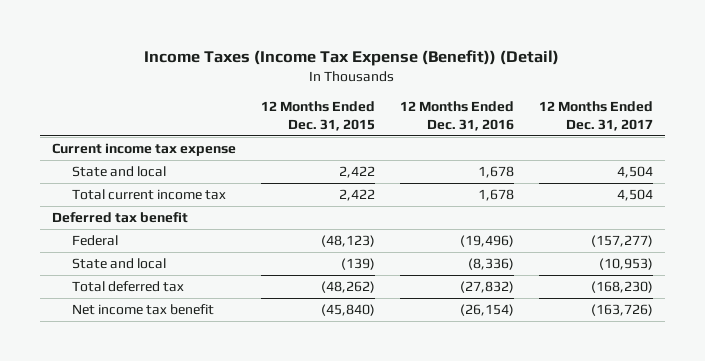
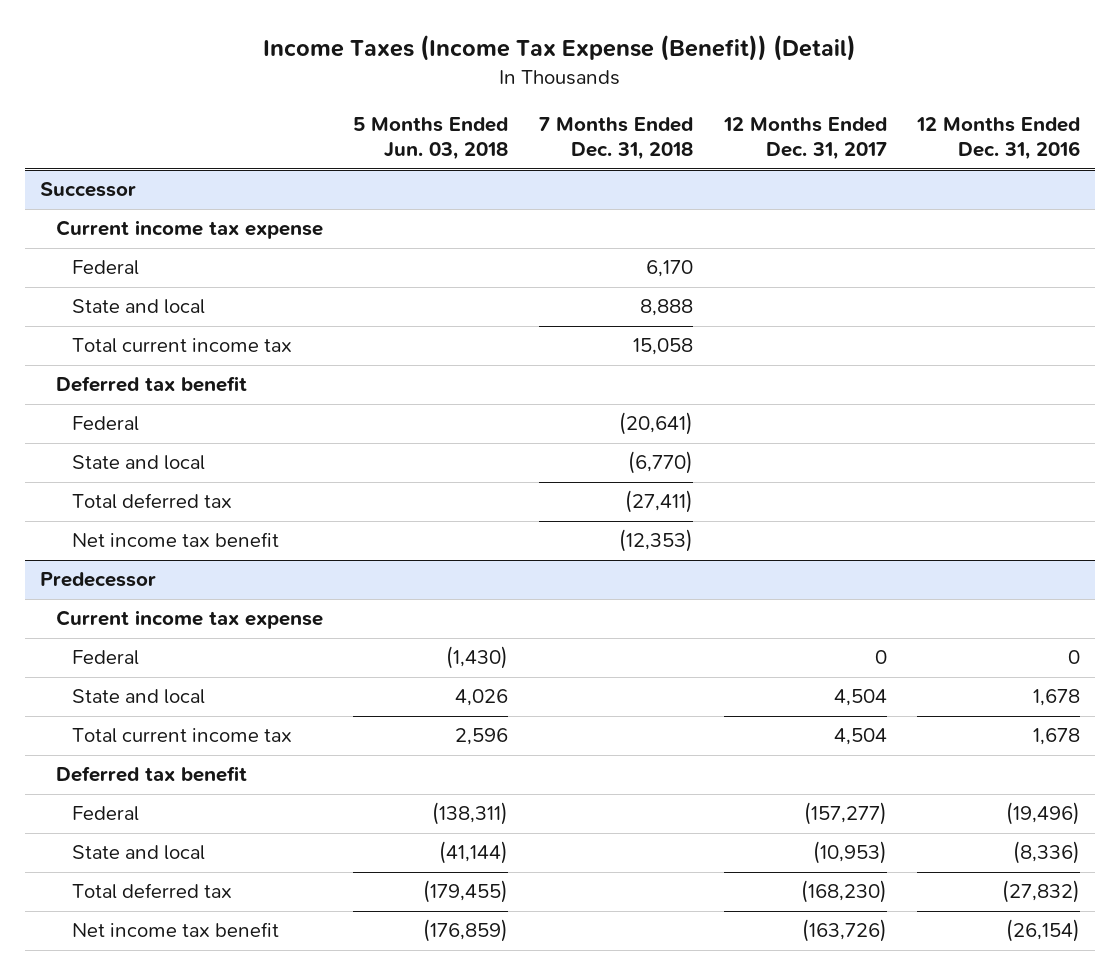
[261,101,376,131] 12 Months Ended Dec. 31, 2015 -> none
none -> [353,116,509,161] 5 Months Ended Jun. 03, 2018
none -> [538,116,693,161] 7 Months Ended Dec. 31, 2018
none -> [39,182,136,198] Successor
none -> [55,220,323,240] Current income tax expense
none -> [71,260,139,276] Federal
none -> [71,299,205,315] State and local
none -> [71,338,292,354] Total current income tax
none -> [55,376,247,393] Deferred tax benefit
none -> [71,416,139,432] Federal
none -> [71,455,205,471] State and local
none -> [71,493,232,510] Total deferred tax
none -> [71,532,279,548] Net income tax benefit
none -> [39,572,156,588] Predecessor
none -> [71,650,139,666] Federal

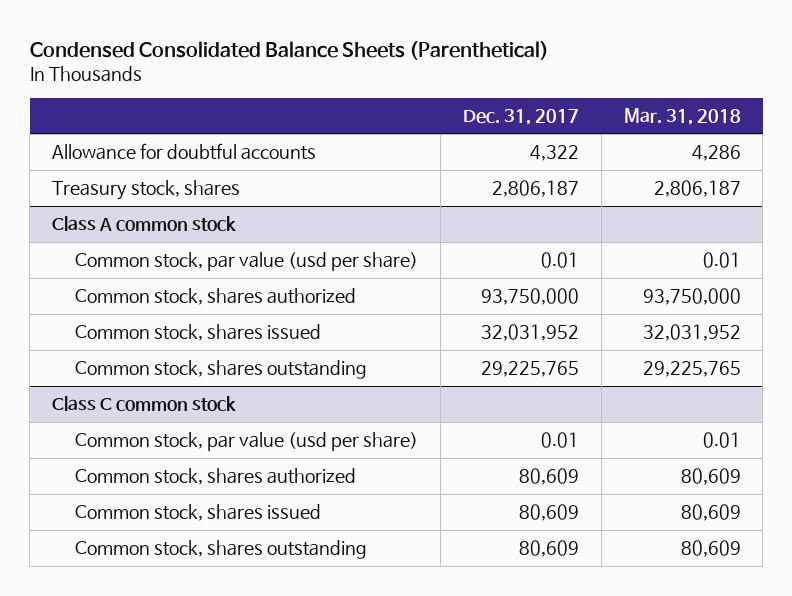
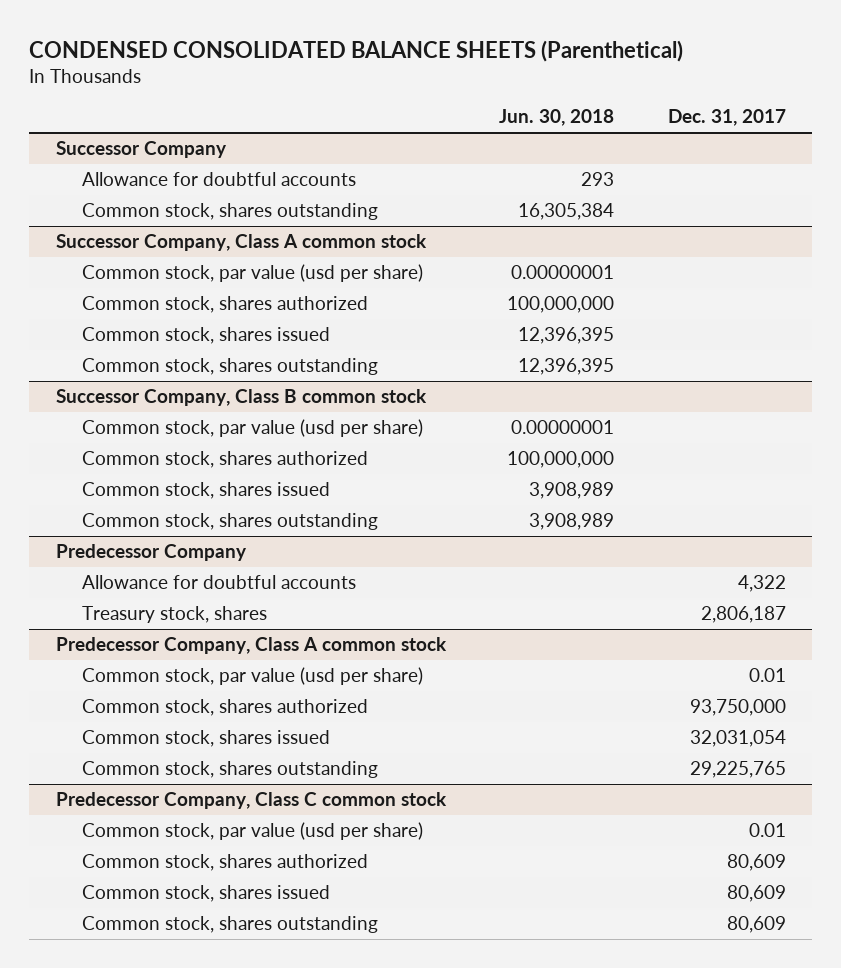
[29,40,549,60] Condensed Consolidated Balance Sheets (Parenthetical) -> [28,39,683,62] CONDENSED CONSOLIDATED BALANCE SHEETS (Parenthetical)
[623,107,741,125] Mar. 31, 2018 -> none
none -> [499,109,615,127] Jun. 30, 2018
none -> [55,141,227,159] Successor Company
none -> [81,172,356,187] Allowance for doubtful accounts
none -> [81,203,378,221] Common stock, shares outstanding
none -> [55,234,427,252] Successor Company, Class A common stock
none -> [81,264,423,283] Common stock, par value (usd per share)
none -> [81,296,368,314] Common stock, shares authorized
none -> [81,327,330,345] Common stock, shares issued
none -> [81,358,378,376] Common stock, shares outstanding
none -> [55,389,427,407] Successor Company, Class B common stock
none -> [81,419,423,438] Common stock, par value (usd per share)
none -> [81,451,368,469] Common stock, shares authorized
none -> [81,482,330,500] Common stock, shares issued
none -> [81,513,378,531] Common stock, shares outstanding
none -> [55,544,247,562] Predecessor Company
[51,216,236,233] Class A common stock -> [55,637,447,655] Predecessor Company, Class A common stock
[480,324,579,342] 32,031,952 -> [689,730,786,748] 32,031,054
[51,396,236,413] Class C common stock -> [55,792,447,810] Predecessor Company, Class C common stock

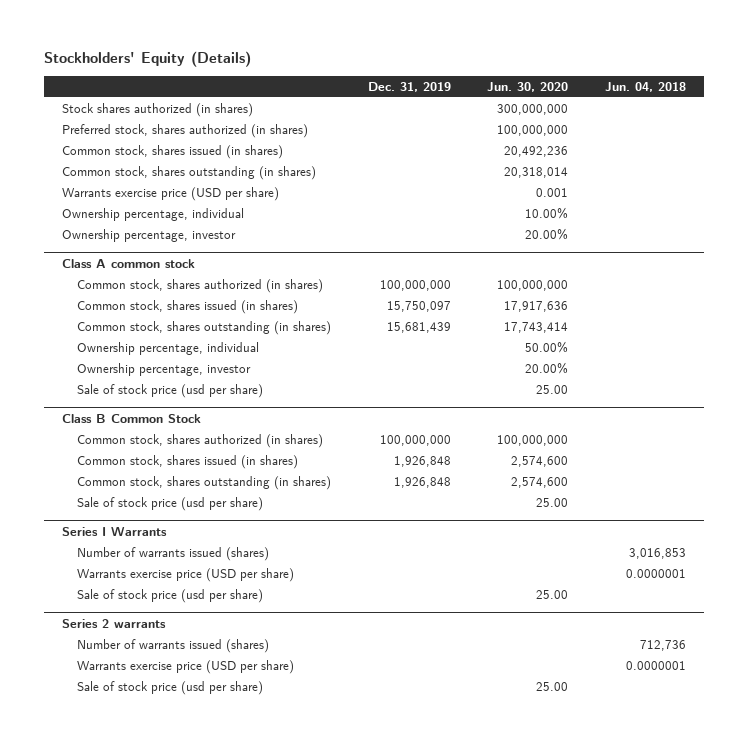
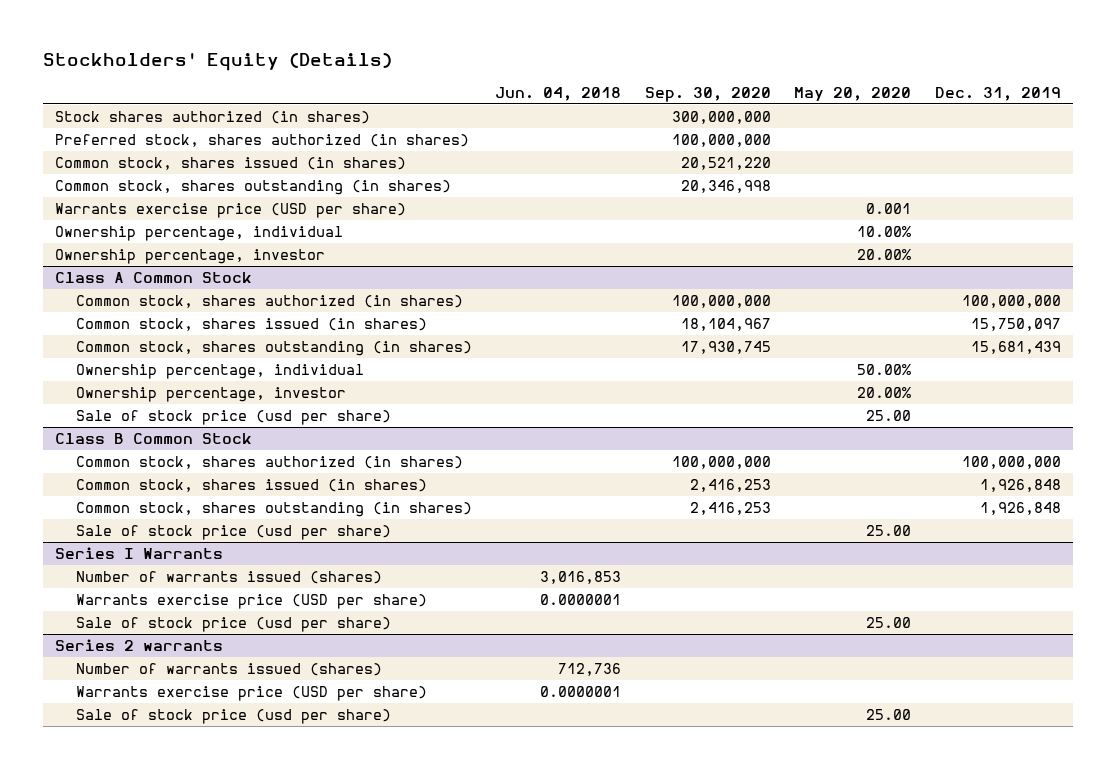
[487,81,569,92] Jun. 30, 2020 -> none
none -> [644,86,771,102] Sep. 30, 2020
none -> [794,86,912,101] May 20, 2020
[62,258,196,268] Class A common stock -> [55,272,253,284] Class A Common Stock

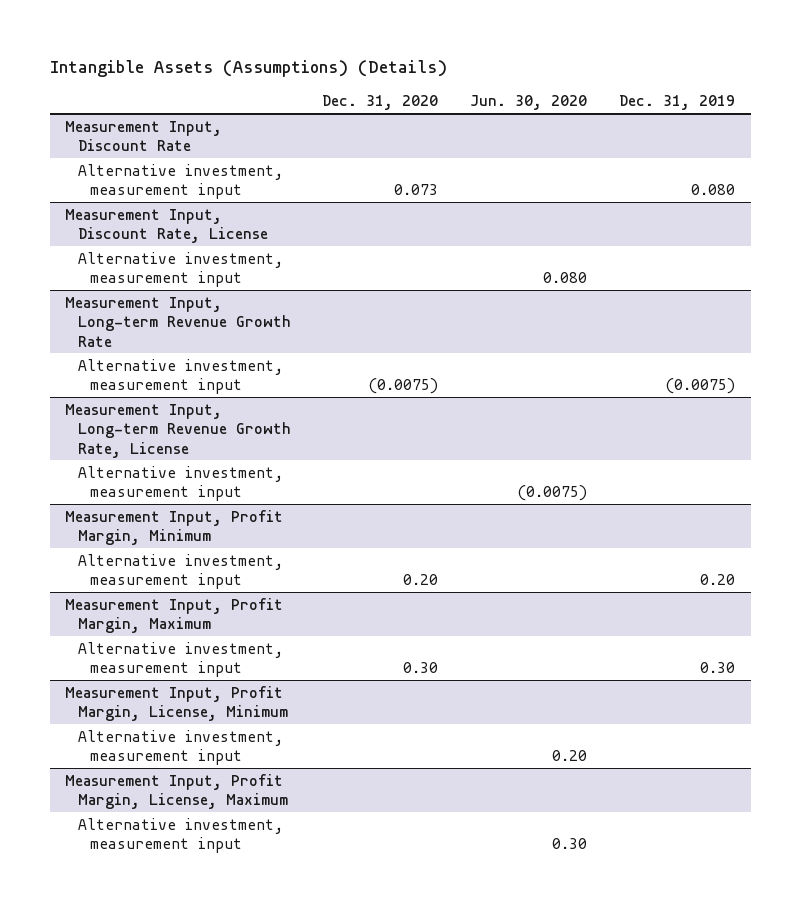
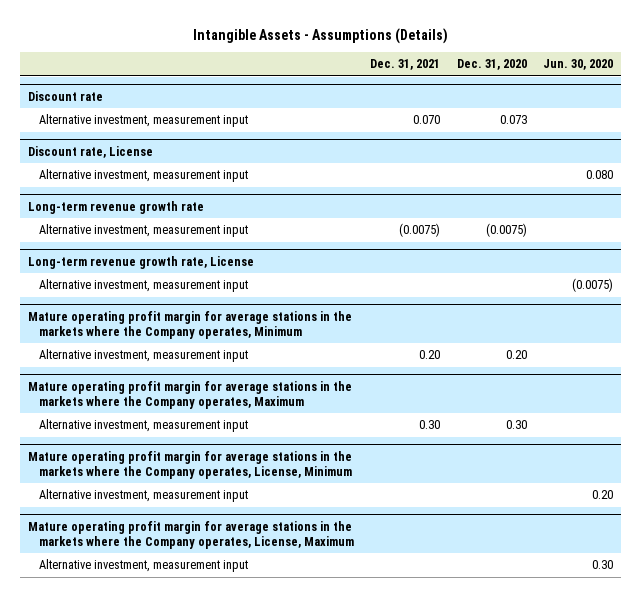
[49,60,447,78] Intangible Assets (Assumptions) (Details) -> [192,27,448,44] Intangible Assets - Assumptions (Details)
[618,95,735,111] Dec. 31, 2019 -> none
none -> [370,59,441,71] Dec. 31, 2021
[65,120,223,152] Measurement Input, Discount Rate -> [28,90,104,101] Discount rate
[65,208,268,244] Measurement Input, Discount Rate, License -> [28,145,154,158] Discount rate, License
[65,296,291,347] Measurement Input, Long-term Revenue Growth Rate -> [28,200,205,214] Long-term revenue growth rate
[65,403,291,458] Measurement Input, Long-term Revenue Growth Rate, License -> [28,255,255,269] Long-term revenue growth rate, License
[65,509,284,546] Measurement Input, Profit Margin, Minimum -> [28,310,353,339] Mature operating profit margin for average stations in the markets where the Company operates, Minimum
[65,597,284,634] Measurement Input, Profit Margin, Maximum -> [28,380,353,409] Mature operating profit margin for average stations in the markets where the Company operates, Maximum
[65,685,288,722] Measurement Input, Profit Margin, License, Minimum -> [28,450,353,479] Mature operating profit margin for average stations in the markets where the Company operates, License, Minimum
[65,773,288,810] Measurement Input, Profit Margin, License, Maximum -> [28,520,355,549] Mature operating profit margin for average stations in the markets where the Company operates, License, Maximum

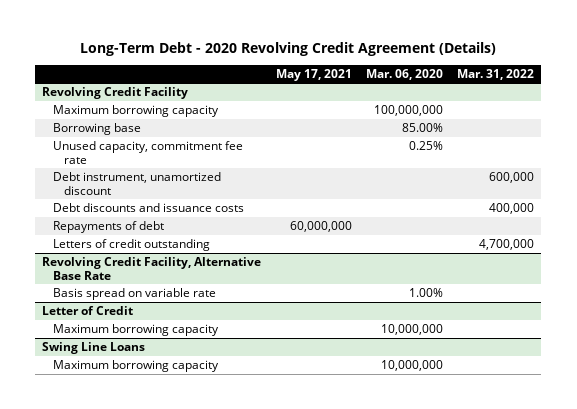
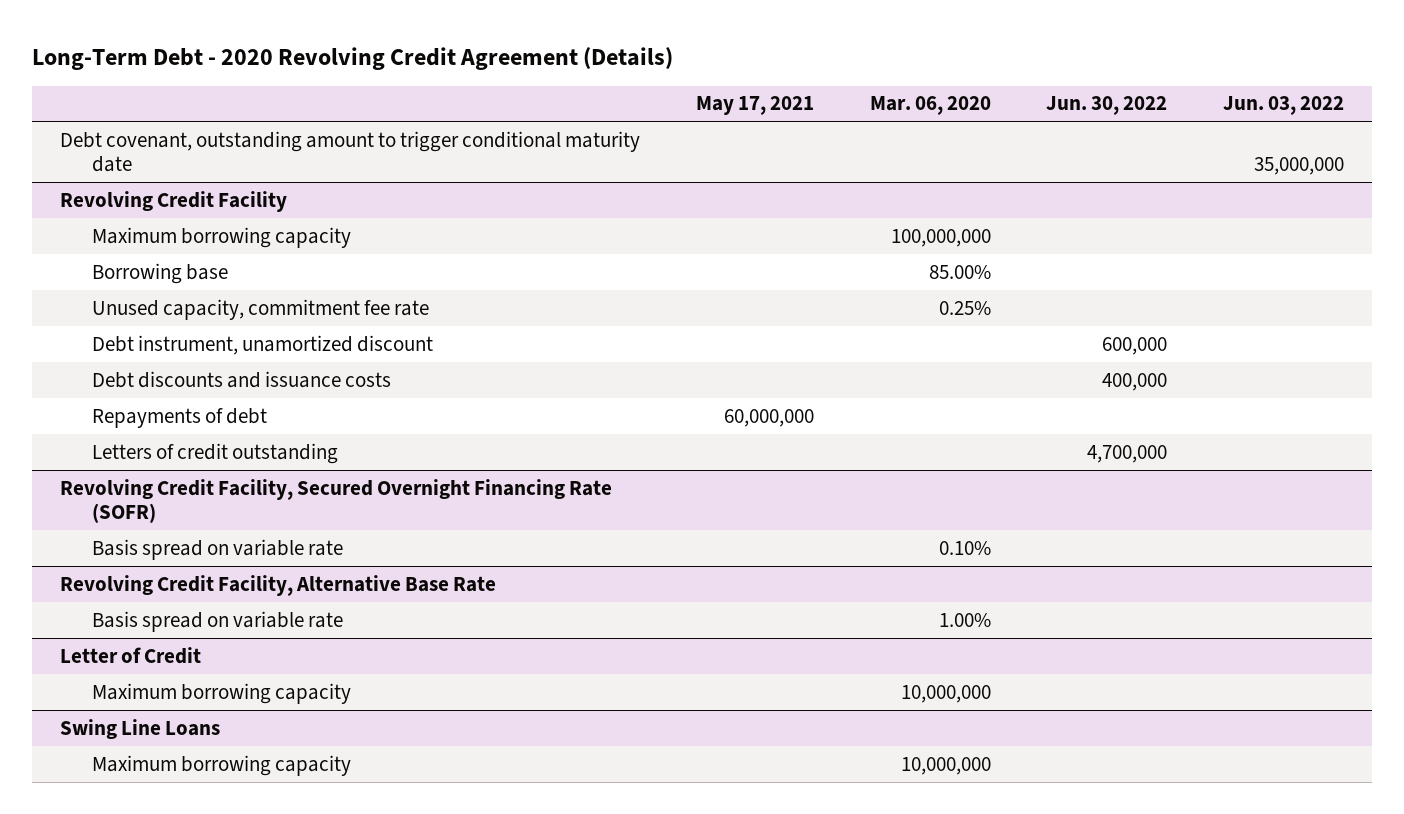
[457,68,535,80] Mar. 31, 2022 -> none
none -> [1046,96,1168,116] Jun. 30, 2022
none -> [1222,96,1344,116] Jun. 03, 2022
none -> [60,130,641,172] Debt covenant, outstanding amount to trigger conditional maturity date
none -> [60,478,613,523] Revolving Credit Facility, Secured Overnight Financing Rate (SOFR)
none -> [91,538,343,560] Basis spread on variable rate

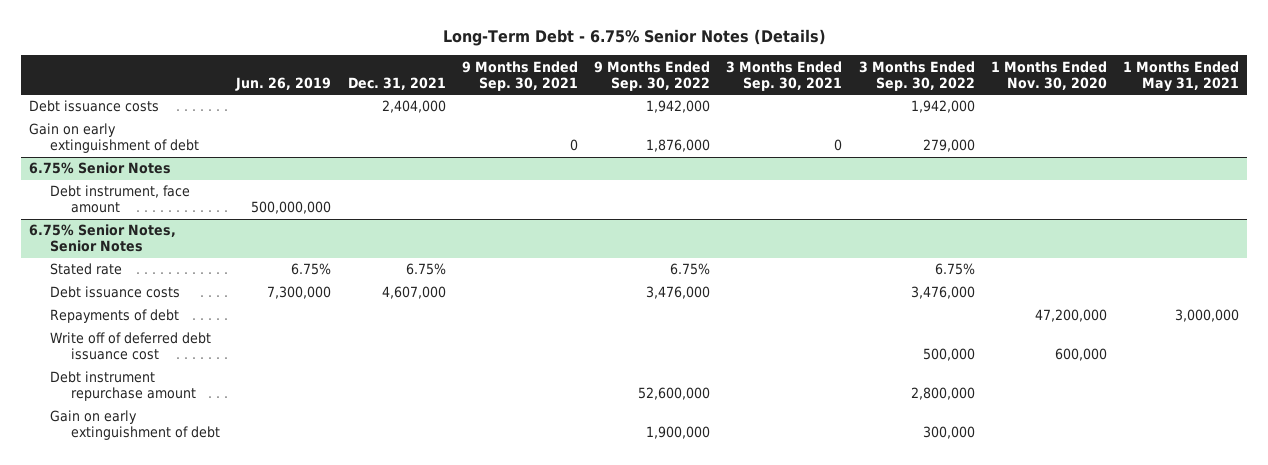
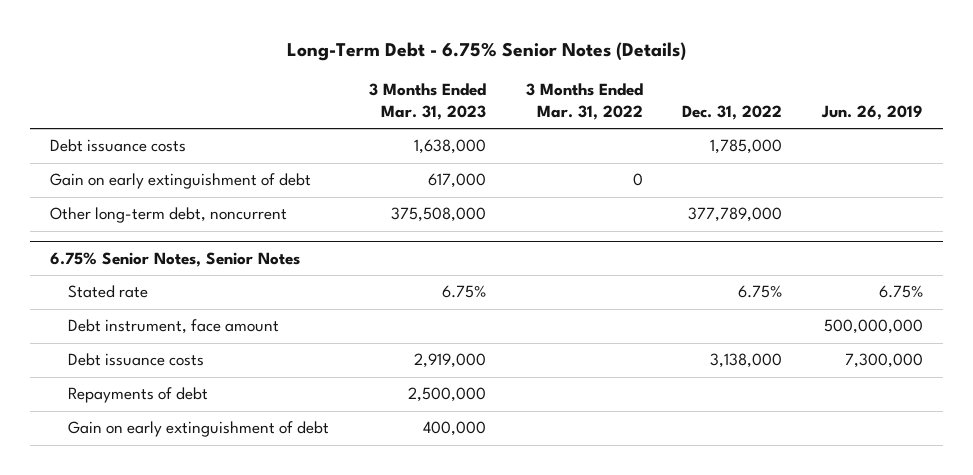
[347,76,446,90] Dec. 31, 2021 -> none
[461,60,578,91] 9 Months Ended Sep. 30, 2021 -> none
[594,60,711,91] 9 Months Ended Sep. 30, 2022 -> none
[726,60,843,91] 3 Months Ended Sep. 30, 2021 -> none
[858,60,975,91] 3 Months Ended Sep. 30, 2022 -> none
[990,60,1107,90] 1 Months Ended Nov. 30, 2020 -> none
[1122,60,1239,92] 1 Months Ended May 31, 2021 -> none
none -> [368,83,486,120] 3 Months Ended Mar. 31, 2023
none -> [525,83,643,120] 3 Months Ended Mar. 31, 2022
none -> [682,104,783,120] Dec. 31, 2022
[29,162,172,175] 6.75% Senior Notes -> none
[50,185,191,214] Debt instrument, face amount -> none
none -> [49,207,287,224] Other long-term debt, noncurrent
none -> [67,319,279,335] Debt instrument, face amount
[50,332,212,361] Write off of deferred debt issuance cost -> none
[50,371,197,402] Debt instrument repurchase amount -> none

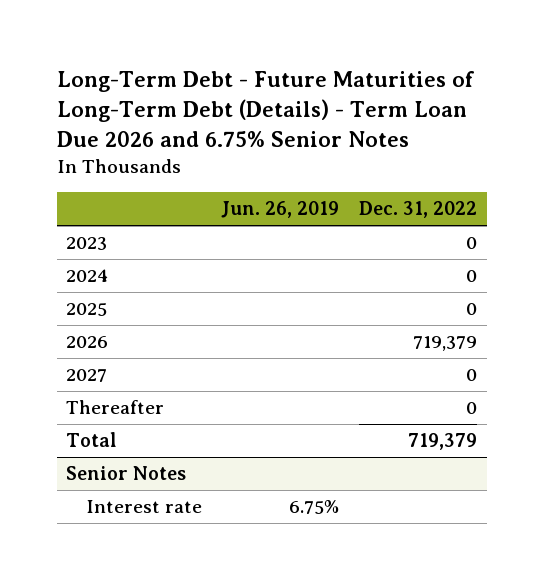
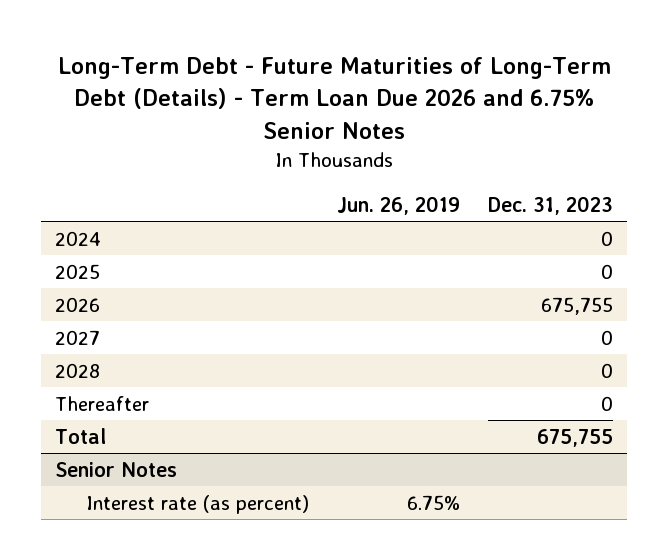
[358,201,477,219] Dec. 31, 2022 -> none
none -> [488,196,614,216] Dec. 31, 2023
[66,237,108,251] 2023 -> none
none -> [54,362,100,378] 2028
[85,500,202,514] Interest rate -> [86,494,310,514] Interest rate (as percent)

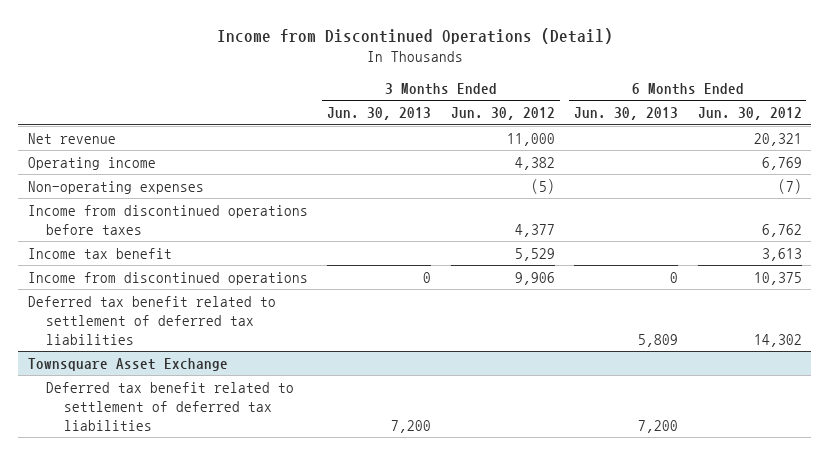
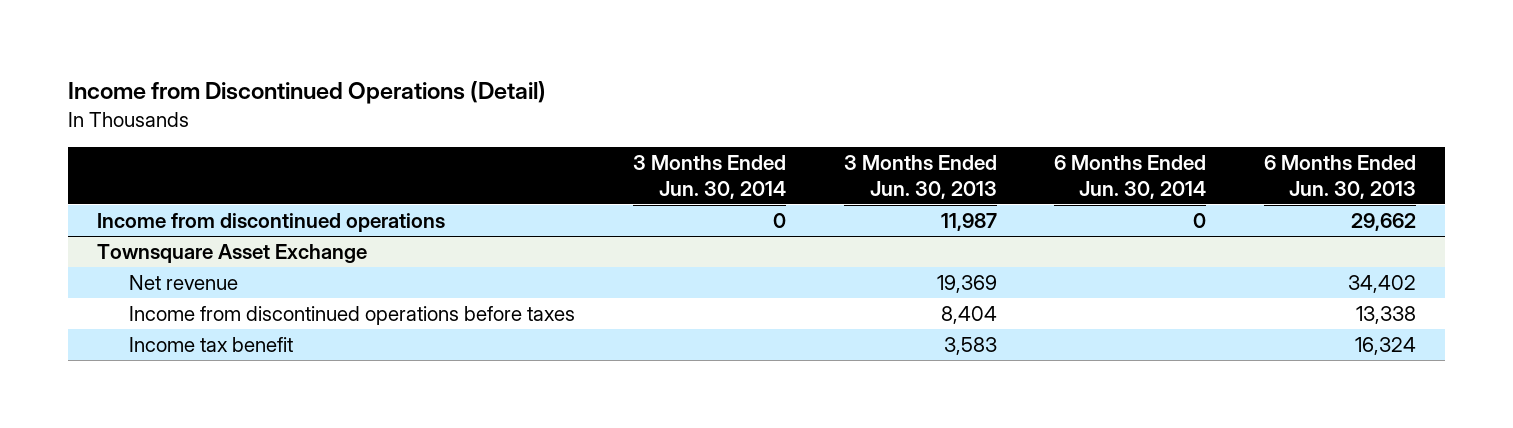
[450,107,555,121] Jun. 30, 2012 -> none
[697,107,802,121] Jun. 30, 2012 -> none
none -> [632,155,786,199] 3 Months Ended Jun. 30, 2014
none -> [1054,155,1207,199] 6 Months Ended Jun. 30, 2014
[27,132,116,144] Net revenue -> none
[27,156,156,170] Operating income -> none
[27,180,204,194] Non-operating expenses -> none
[27,204,308,235] Income from discontinued operations before taxes -> none
[27,247,172,259] Income tax benefit -> none
[27,295,276,345] Deferred tax benefit related to settlement of deferred tax liabilities -> none
[423,271,432,283] 0 -> [940,213,997,232] 11,987
[670,271,679,283] 0 -> [1351,213,1417,232] 29,662
[45,381,294,431] Deferred tax benefit related to settlement of deferred tax liabilities -> none
none -> [128,275,238,291] Net revenue
none -> [128,306,575,326] Income from discontinued operations before taxes
none -> [128,337,293,353] Income tax benefit

